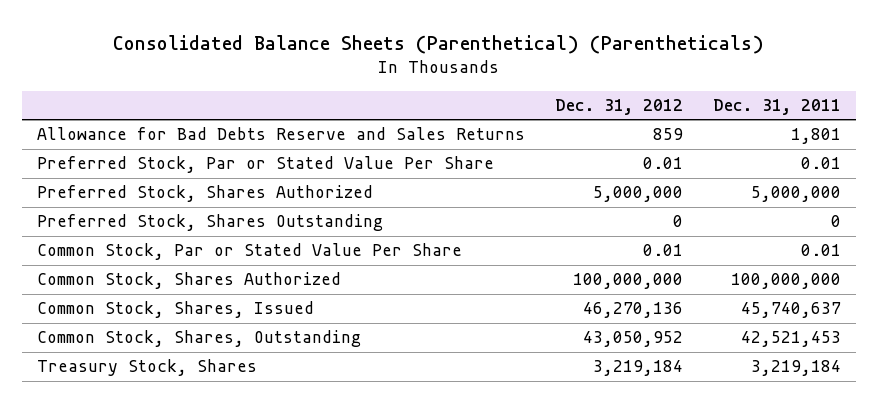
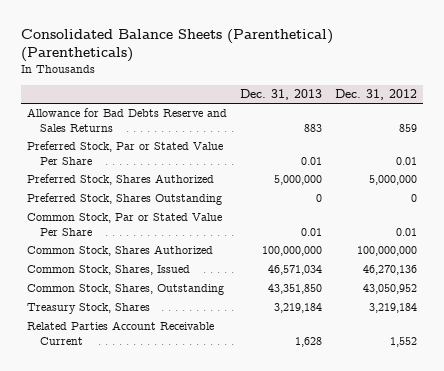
[713,99,842,116] Dec. 31, 2011 -> none
none -> [240,89,323,101] Dec. 31, 2013
none -> [27,321,215,345] Related Parties Account Receivable Current

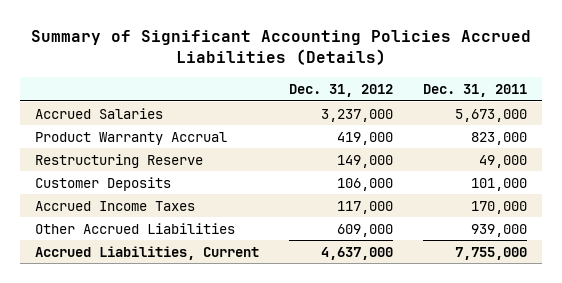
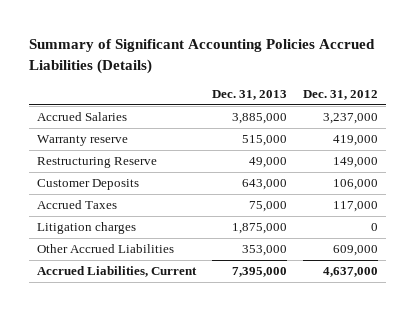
[423,84,528,98] Dec. 31, 2011 -> none
none -> [211,90,287,101] Dec. 31, 2013
[34,131,227,145] Product Warranty Accrual -> [36,135,128,147] Warranty reserve
[34,200,195,211] Accrued Income Taxes -> [36,200,117,210] Accrued Taxes
none -> [36,222,136,235] Litigation charges

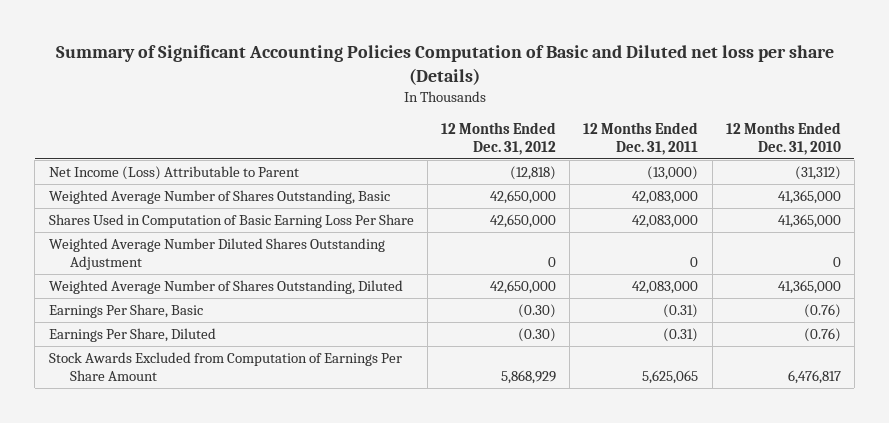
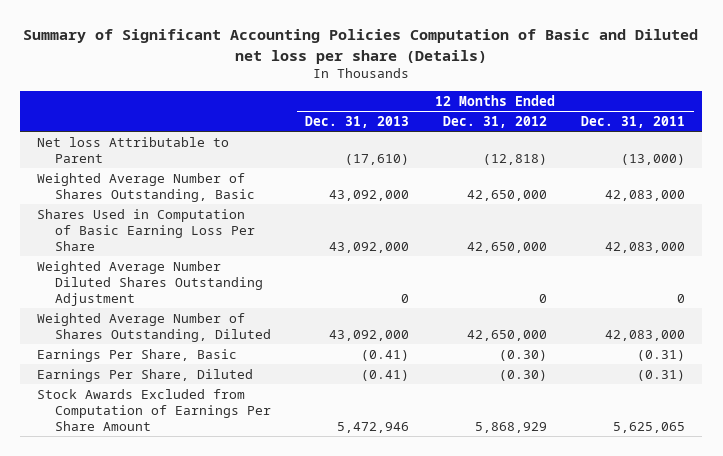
[725,122,841,155] 12 Months Ended Dec. 31, 2010 -> none
none -> [305,115,410,128] Dec. 31, 2013
[48,166,299,181] Net Income (Loss) Attributable to Parent -> [37,136,230,163] Net loss Attributable to Parent

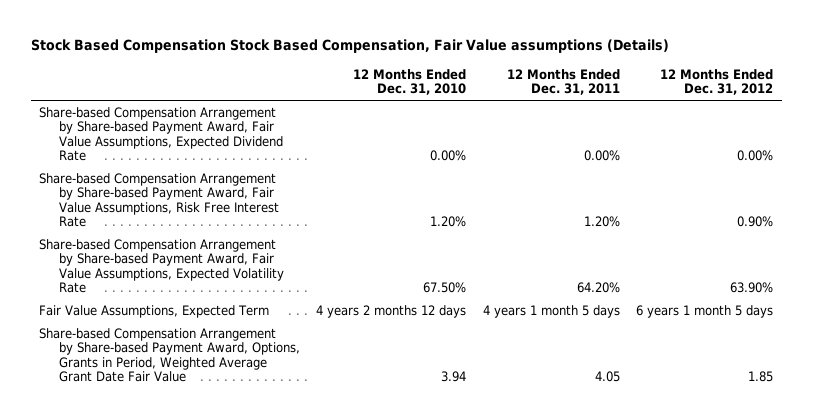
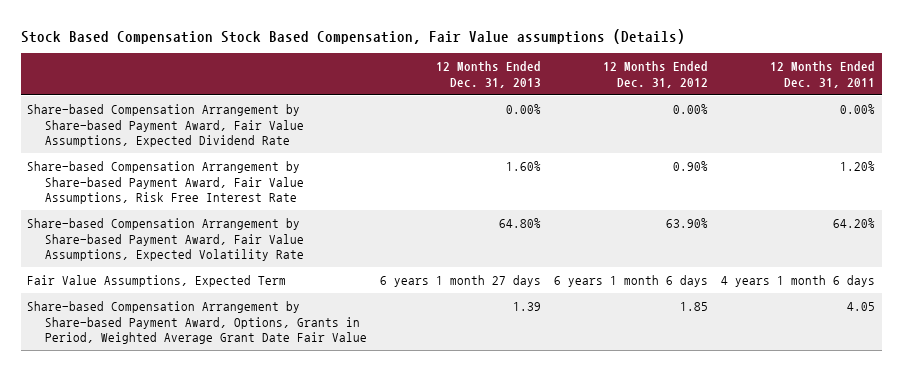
[353,68,467,96] 12 Months Ended Dec. 31, 2010 -> none
none -> [436,61,542,89] 12 Months Ended Dec. 31, 2013
[482,305,620,319] 4 years 1 month 5 days -> [721,274,876,287] 4 years 1 month 6 days
[636,305,774,319] 6 years 1 month 5 days -> [554,274,709,287] 6 years 1 month 6 days

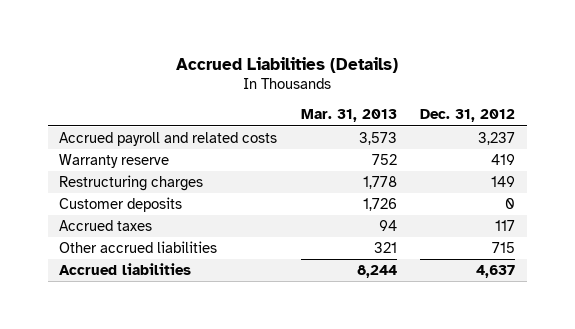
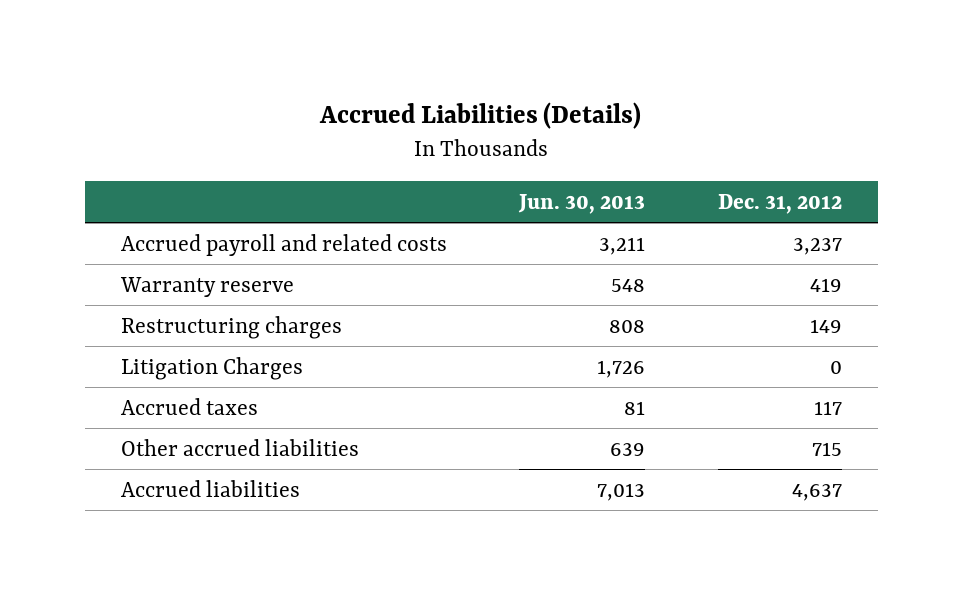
[300,109,397,123] Mar. 31, 2013 -> none
none -> [518,193,646,214] Jun. 30, 2013
[59,196,183,212] Customer deposits -> none
none -> [120,356,303,380] Litigation Charges

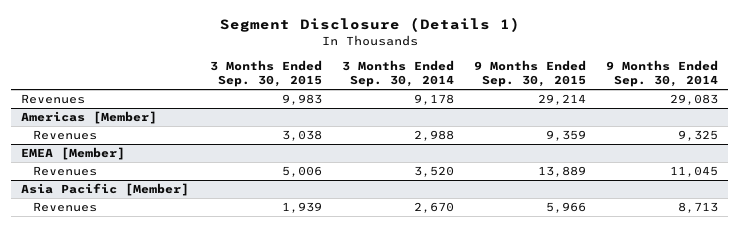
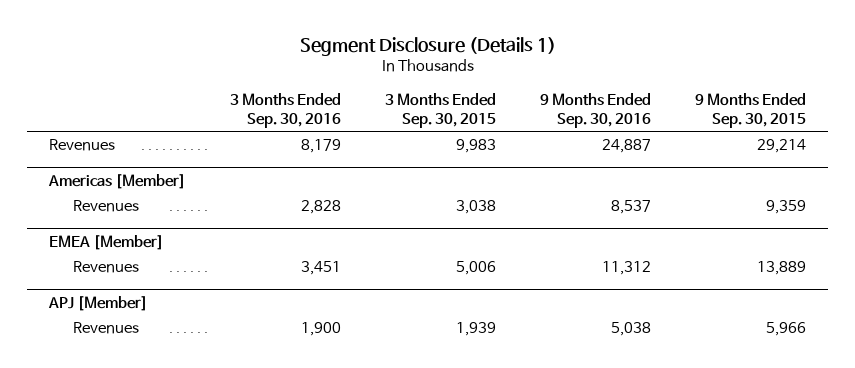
[341,59,454,87] 3 Months Ended Sep. 30, 2014 -> none
[605,59,718,87] 9 Months Ended Sep. 30, 2014 -> none
none -> [230,92,342,128] 3 Months Ended Sep. 30, 2016
none -> [539,92,651,128] 9 Months Ended Sep. 30, 2016
[21,183,190,197] Asia Pacific [Member] -> [48,295,149,311] APJ [Member]

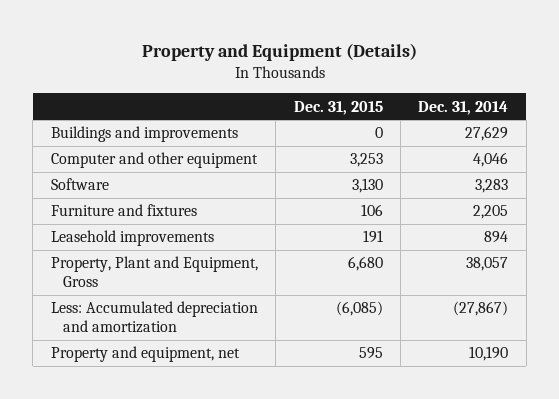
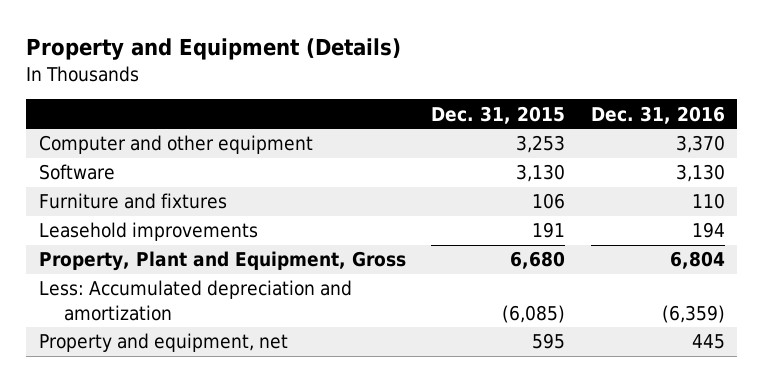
[418,100,509,115] Dec. 31, 2014 -> none
none -> [590,105,725,124] Dec. 31, 2016
[50,126,238,143] Buildings and improvements -> none

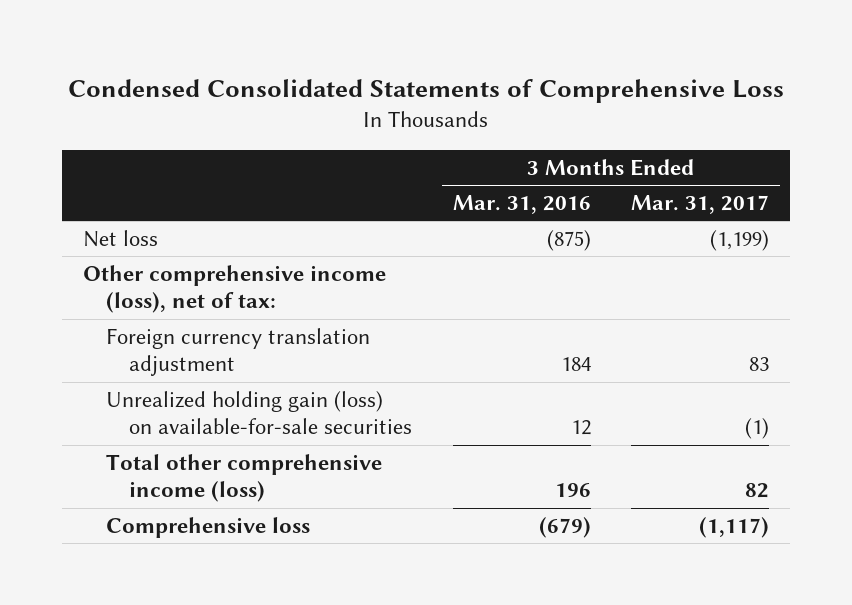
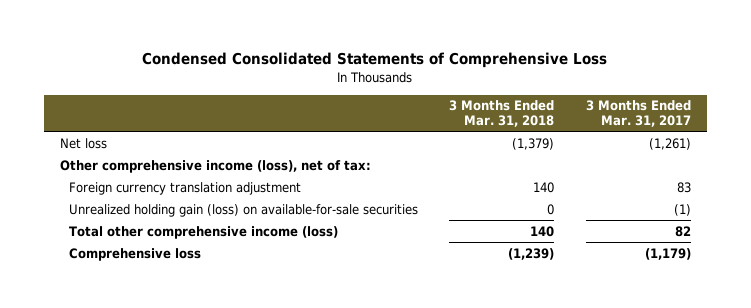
[452,195,591,215] Mar. 31, 2016 -> none
none -> [449,100,555,128] 3 Months Ended Mar. 31, 2018
[710,229,770,251] (1,199) -> [648,137,691,150] (1,261)
[699,516,770,538] (1,117) -> [644,247,691,260] (1,179)

